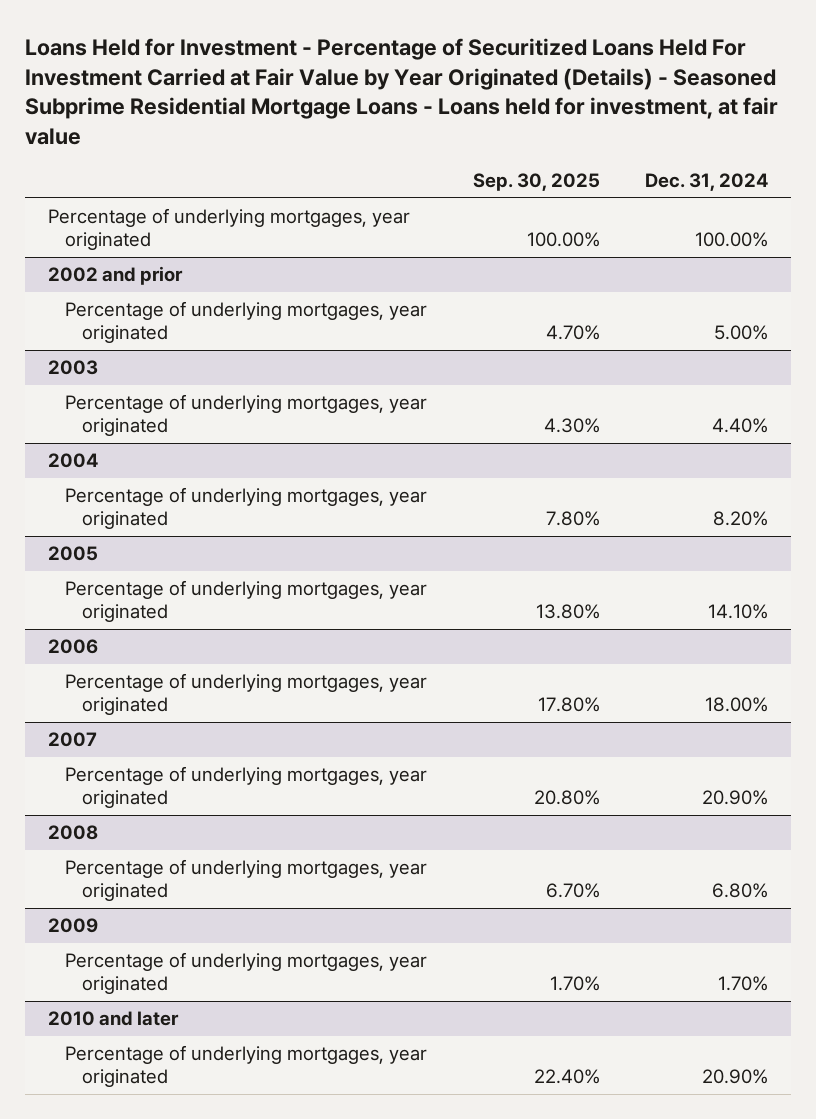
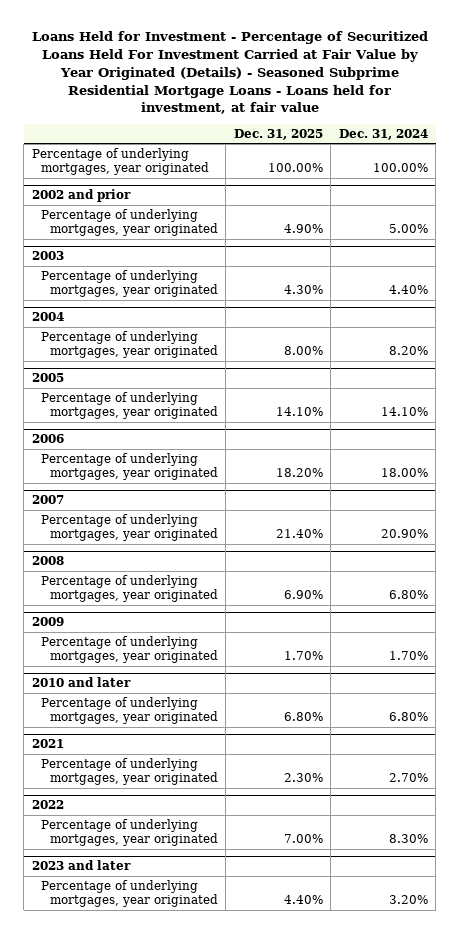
[472,173,600,192] Sep. 30, 2025 -> none
none -> [233,128,323,140] Dec. 31, 2025
[702,1069,769,1085] 20.90% -> [388,712,428,722] 6.80%
none -> [31,739,64,749] 2021
none -> [40,757,218,786] Percentage of underlying mortgages, year originated
none -> [31,800,64,810] 2022
none -> [40,818,218,847] Percentage of underlying mortgages, year originated
none -> [31,860,131,871] 2023 and later
none -> [40,879,218,908] Percentage of underlying mortgages, year originated

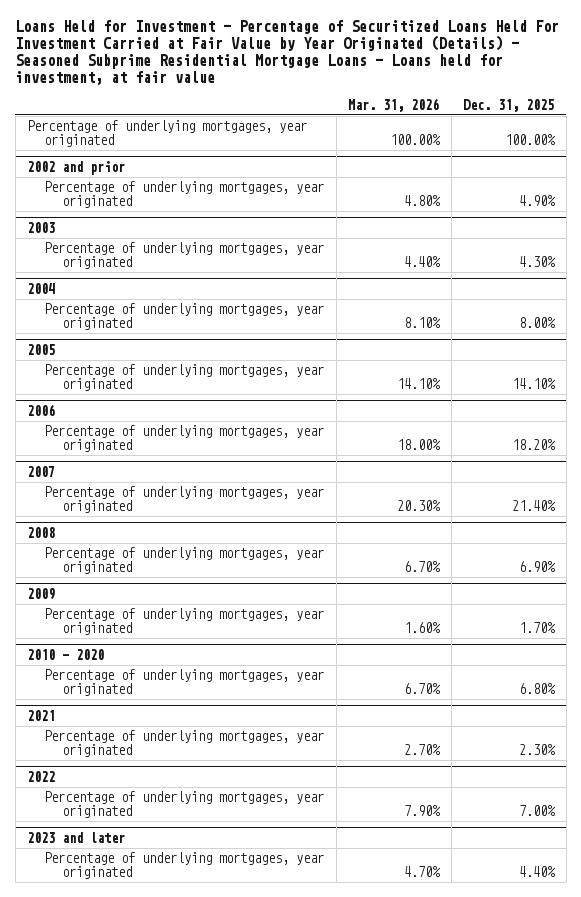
[338,128,428,140] Dec. 31, 2024 -> none
none -> [348,97,440,112] Mar. 31, 2026
[31,677,131,688] 2010 and later -> [27,649,105,661] 2010 - 2020

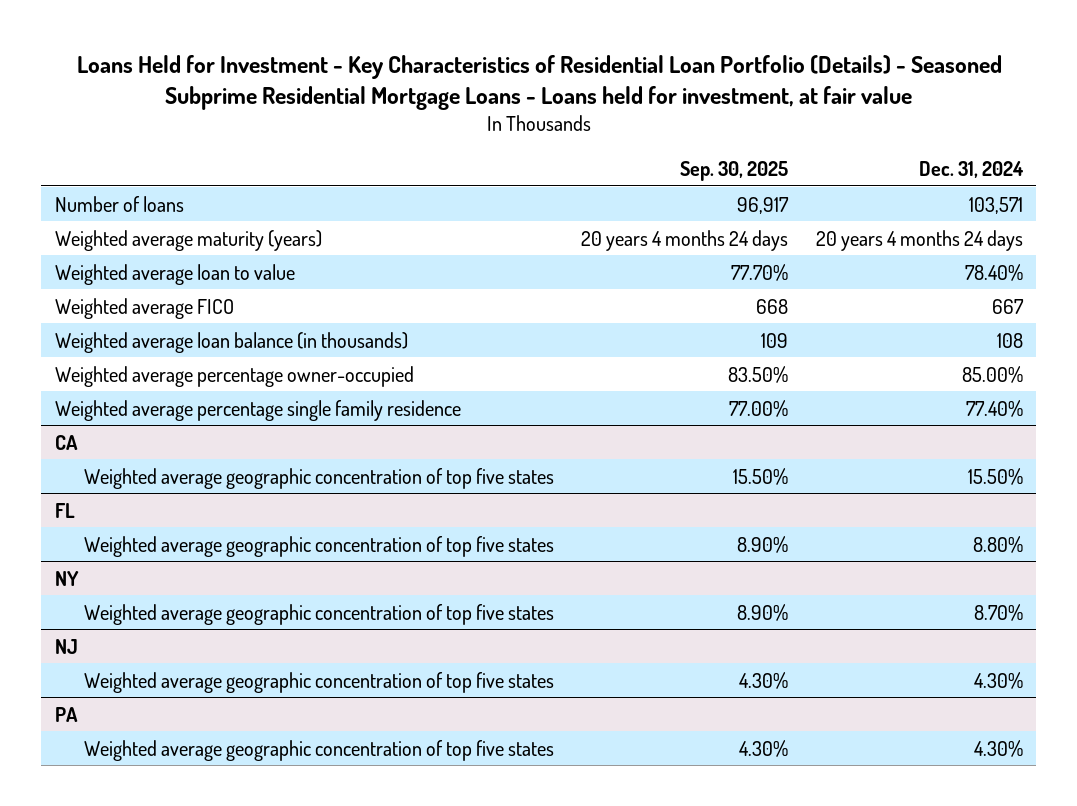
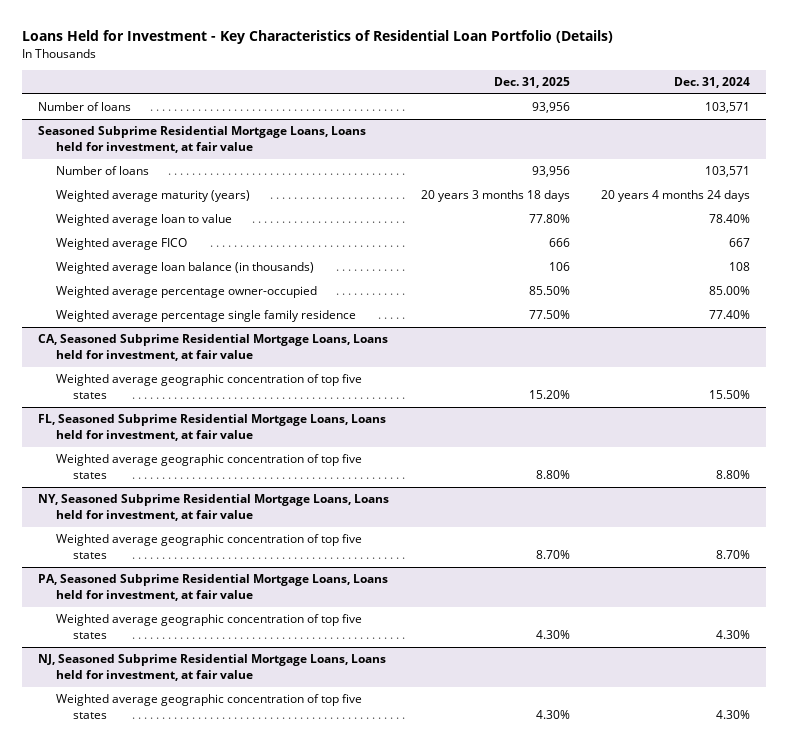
[76,54,1002,111] Loans Held for Investment - Key Characteristics of Residential Loan Portfolio (Details) - Seasoned Subprime Residential Mortgage Loans - Loans held for investment, at fair value -> [22,30,614,45] Loans Held for Investment - Key Characteristics of Residential Loan Portfolio (Details)
[680,161,789,182] Sep. 30, 2025 -> none
none -> [493,77,570,89] Dec. 31, 2025
none -> [38,126,367,153] Seasoned Subprime Residential Mortgage Loans, Loans held for investment, at fair value
none -> [55,166,149,176] Number of loans
[54,434,78,450] CA -> none
none -> [38,334,389,361] CA, Seasoned Subprime Residential Mortgage Loans, Loans held for investment, at fair value
[54,502,75,518] FL -> none
none -> [38,414,387,441] FL, Seasoned Subprime Residential Mortgage Loans, Loans held for investment, at fair value
[54,570,79,586] NY -> none
none -> [38,494,390,521] NY, Seasoned Subprime Residential Mortgage Loans, Loans held for investment, at fair value
[54,638,78,654] NJ -> none
none -> [38,574,389,601] PA, Seasoned Subprime Residential Mortgage Loans, Loans held for investment, at fair value
[54,706,78,722] PA -> none
none -> [38,654,387,681] NJ, Seasoned Subprime Residential Mortgage Loans, Loans held for investment, at fair value

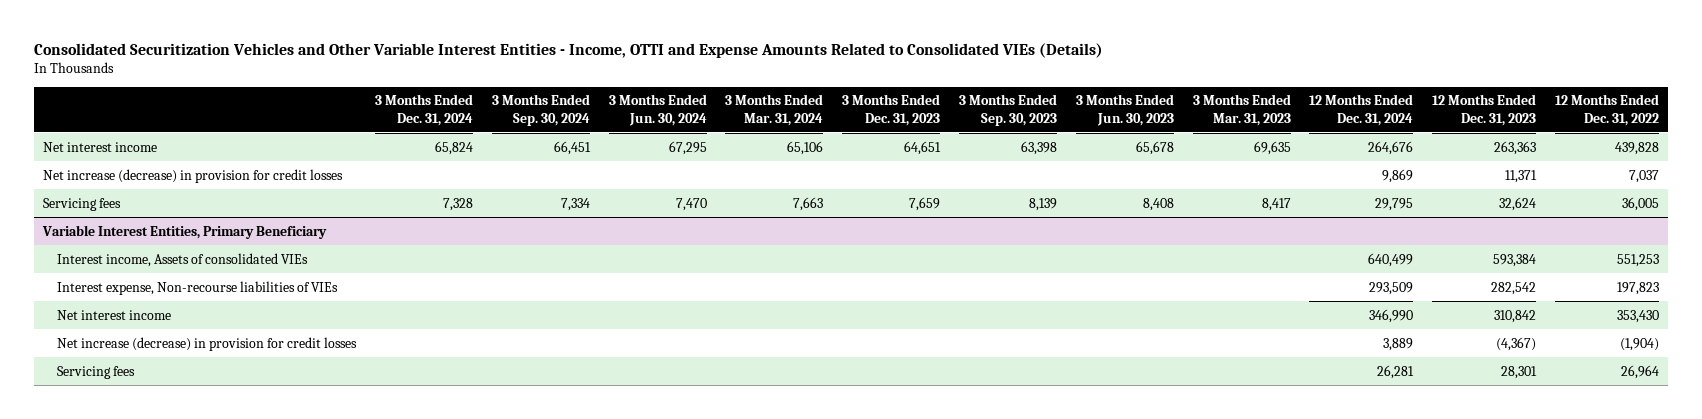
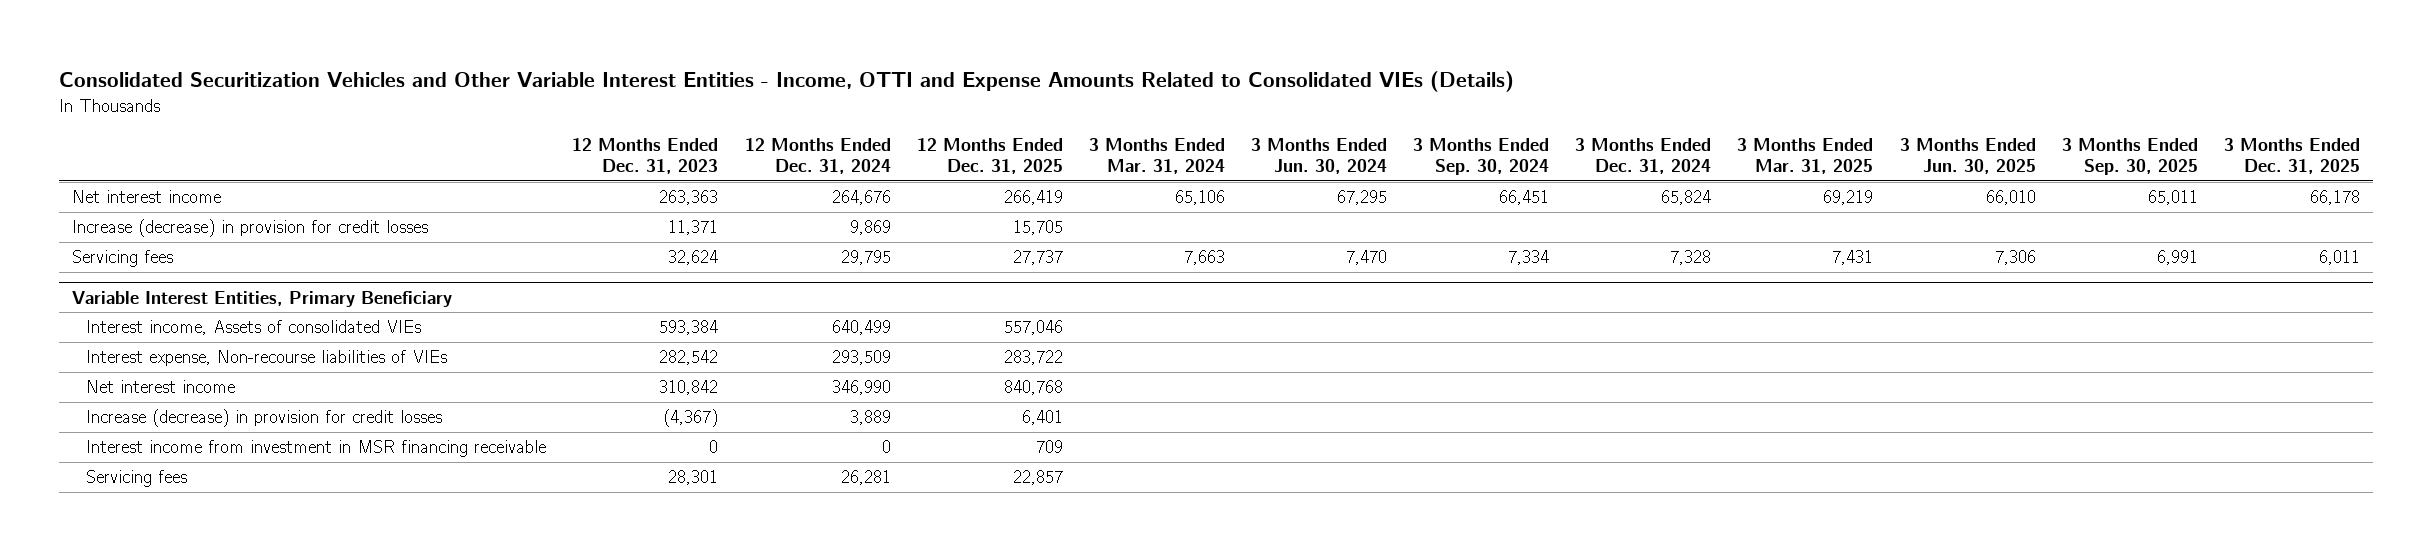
[842,94,941,126] 3 Months Ended Dec. 31, 2023 -> none
[959,94,1058,126] 3 Months Ended Sep. 30, 2023 -> none
[1075,94,1174,126] 3 Months Ended Jun. 30, 2023 -> none
[1192,94,1291,126] 3 Months Ended Mar. 31, 2023 -> none
[1554,94,1659,126] 12 Months Ended Dec. 31, 2022 -> none
none -> [916,138,1063,175] 12 Months Ended Dec. 31, 2025
none -> [1737,138,1874,175] 3 Months Ended Mar. 31, 2025
none -> [1899,138,2036,175] 3 Months Ended Jun. 30, 2025
none -> [2061,138,2198,176] 3 Months Ended Sep. 30, 2025
none -> [2223,138,2360,175] 3 Months Ended Dec. 31, 2025
[43,168,344,183] Net increase (decrease) in provision for credit losses -> [72,219,429,238] Increase (decrease) in provision for credit losses
[57,336,358,351] Net increase (decrease) in provision for credit losses -> [86,409,443,428] Increase (decrease) in provision for credit losses
none -> [86,440,547,458] Interest income from investment in MSR financing receivable

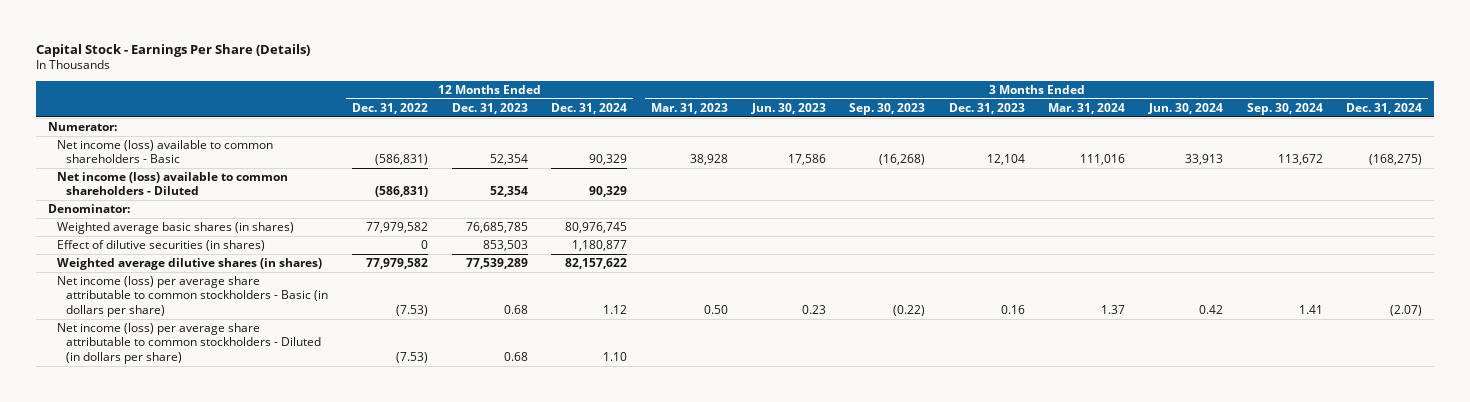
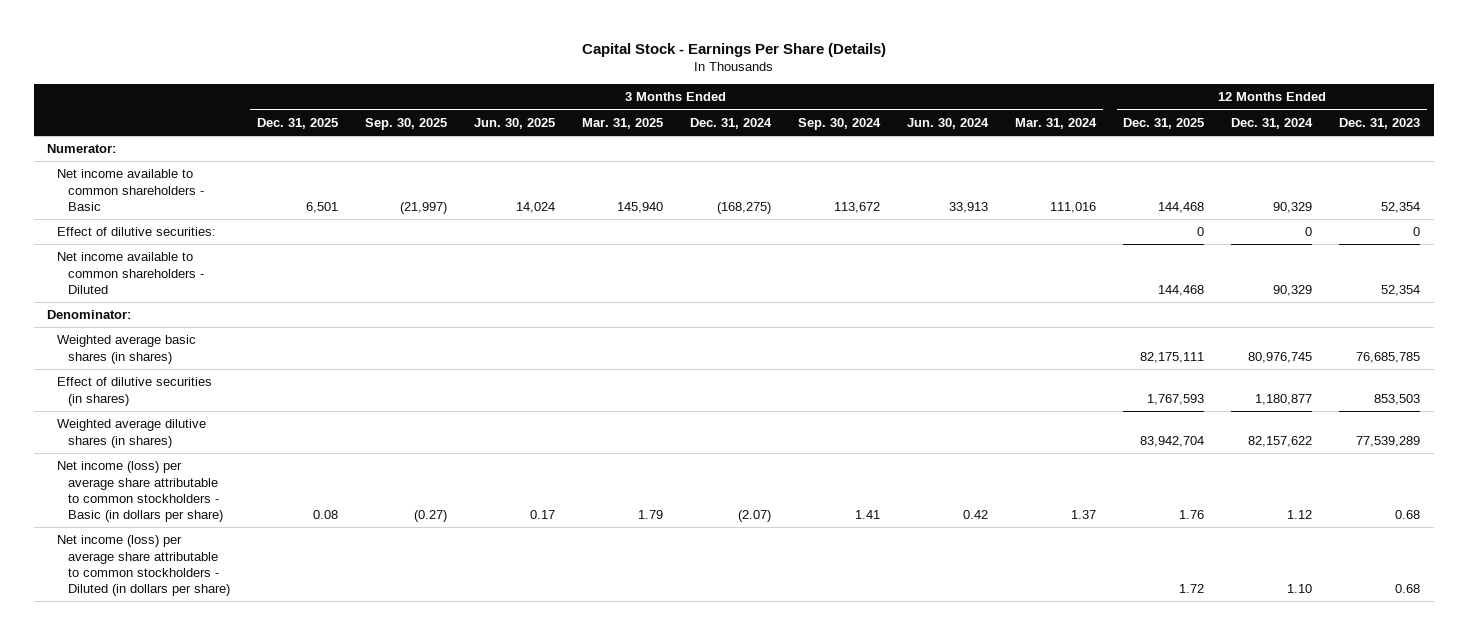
[351,103,428,115] Dec. 31, 2022 -> none
[650,103,728,115] Mar. 31, 2023 -> none
[750,103,826,115] Jun. 30, 2023 -> none
[849,103,926,116] Sep. 30, 2023 -> none
[948,103,1025,115] Dec. 31, 2023 -> none
none -> [256,117,338,129] Dec. 31, 2025
none -> [364,117,447,130] Sep. 30, 2025
none -> [473,117,555,129] Jun. 30, 2025
none -> [581,117,663,129] Mar. 31, 2025
none -> [1123,117,1205,129] Dec. 31, 2025
[57,140,274,164] Net income (loss) available to common shareholders - Basic -> [57,169,204,211] Net income available to common shareholders - Basic
none -> [57,227,217,237] Effect of dilutive securities:
[57,172,289,196] Net income (loss) available to common shareholders - Diluted -> [57,252,204,294] Net income available to common shareholders - Diluted

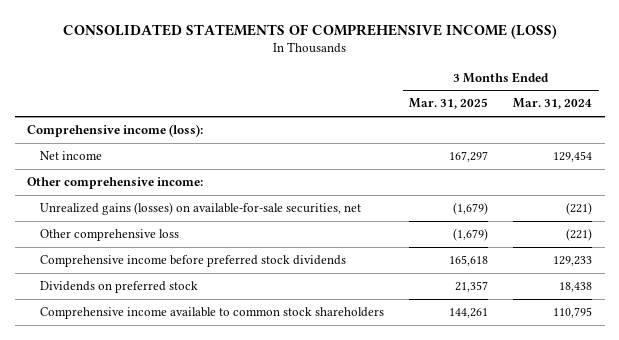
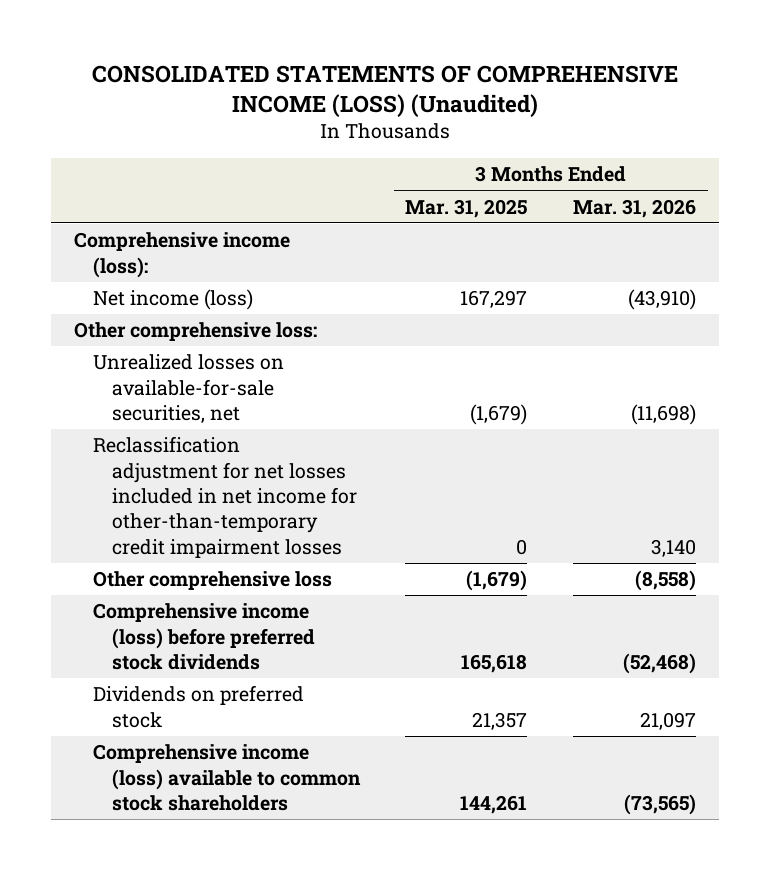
[62,23,557,39] CONSOLIDATED STATEMENTS OF COMPREHENSIVE INCOME (LOSS) -> [92,64,679,118] CONSOLIDATED STATEMENTS OF COMPREHENSIVE INCOME (LOSS) (Unaudited)
[513,98,593,110] Mar. 31, 2024 -> none
none -> [573,198,697,218] Mar. 31, 2026
[39,150,102,160] Net income -> [92,289,253,311] Net income (loss)
[27,176,204,189] Other comprehensive income: -> [74,322,318,342] Other comprehensive loss:
[39,201,361,215] Unrealized gains (losses) on available-for-sale securities, net -> [92,354,284,423] Unrealized losses on available-for-sale securities, net
none -> [92,436,357,558] Reclassification adjustment for net losses included in net income for other-than-temporary credit impairment losses
[39,254,346,267] Comprehensive income before preferred stock dividends -> [92,603,315,670] Comprehensive income (loss) before preferred stock dividends
[39,306,384,319] Comprehensive income available to common stock shareholders -> [92,744,361,811] Comprehensive income (loss) available to common stock shareholders

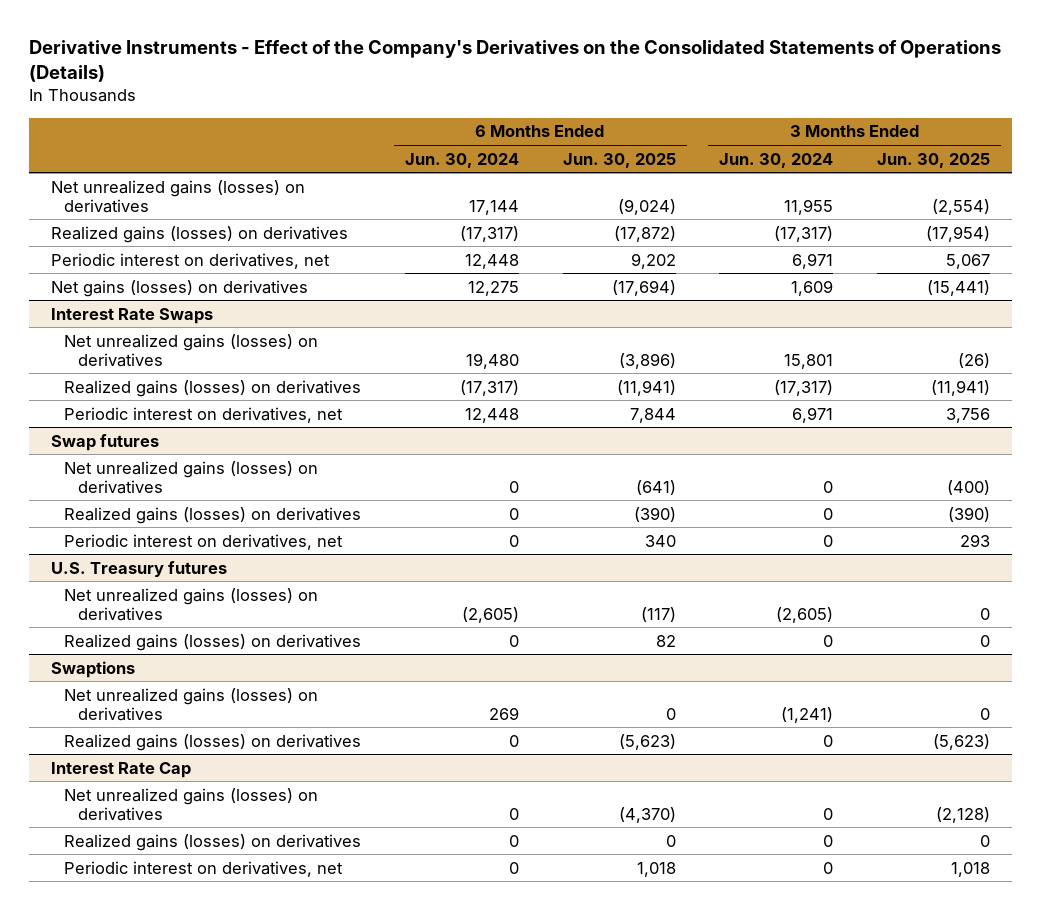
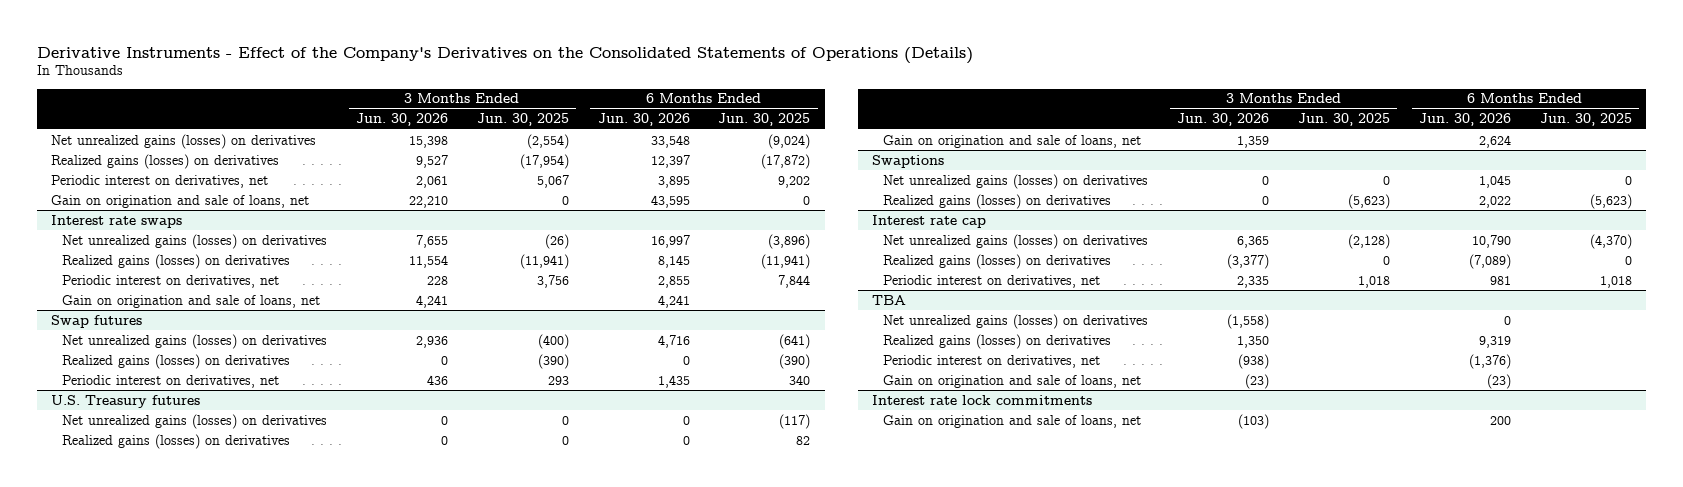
[404,152,519,168] Jun. 30, 2024 -> none
[719,152,834,168] Jun. 30, 2024 -> none
none -> [356,113,449,127] Jun. 30, 2026
none -> [597,113,690,127] Jun. 30, 2026
[50,279,308,297] Net gains (losses) on derivatives -> none
none -> [51,194,310,208] Gain on origination and sale of loans, net
[50,307,213,324] Interest Rate Swaps -> [51,214,183,228] Interest rate swaps
none -> [62,294,321,308] Gain on origination and sale of loans, net
none -> [883,134,1142,148] Gain on origination and sale of loans, net
[50,761,191,778] Interest Rate Cap -> [872,214,987,228] Interest rate cap
none -> [872,294,907,305] TBA
none -> [883,313,1149,329] Net unrealized gains (losses) on derivatives
none -> [883,333,1112,349] Realized gains (losses) on derivatives
none -> [883,354,1101,368] Periodic interest on derivatives, net
none -> [883,374,1142,388] Gain on origination and sale of loans, net
none -> [872,394,1093,405] Interest rate lock commitments
none -> [883,414,1142,428] Gain on origination and sale of loans, net

